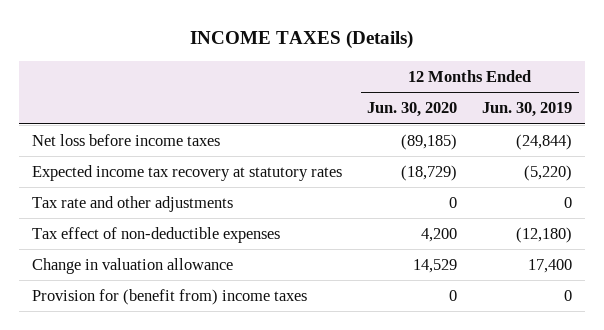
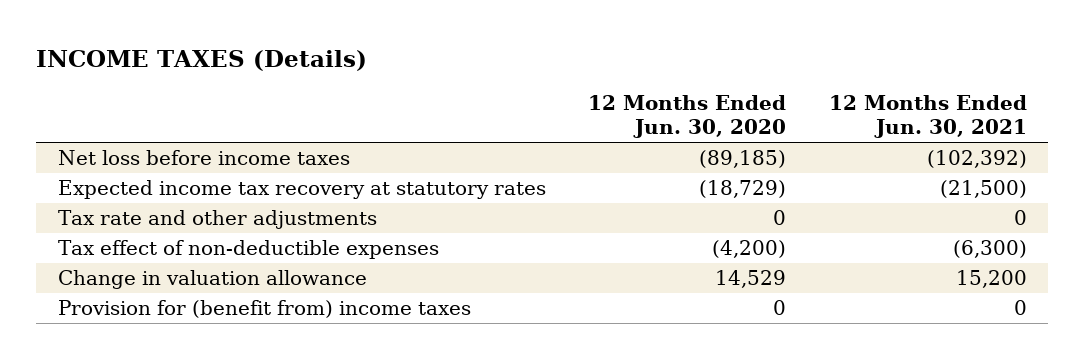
[482,102,573,118] Jun. 30, 2019 -> none
none -> [828,94,1027,139] 12 Months Ended Jun. 30, 2021
[420,228,457,243] 4,200 -> [712,240,787,259] (4,200)

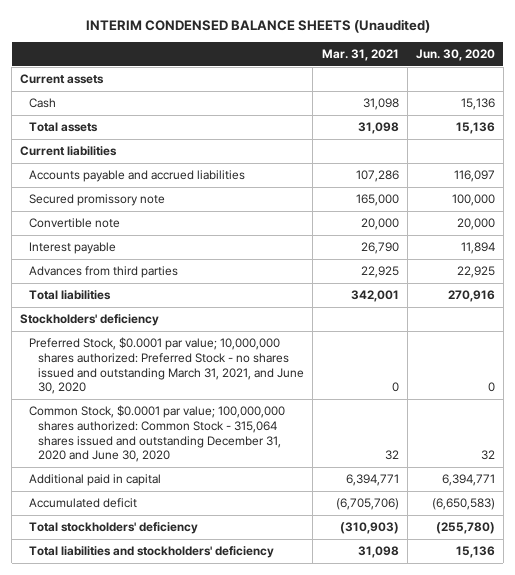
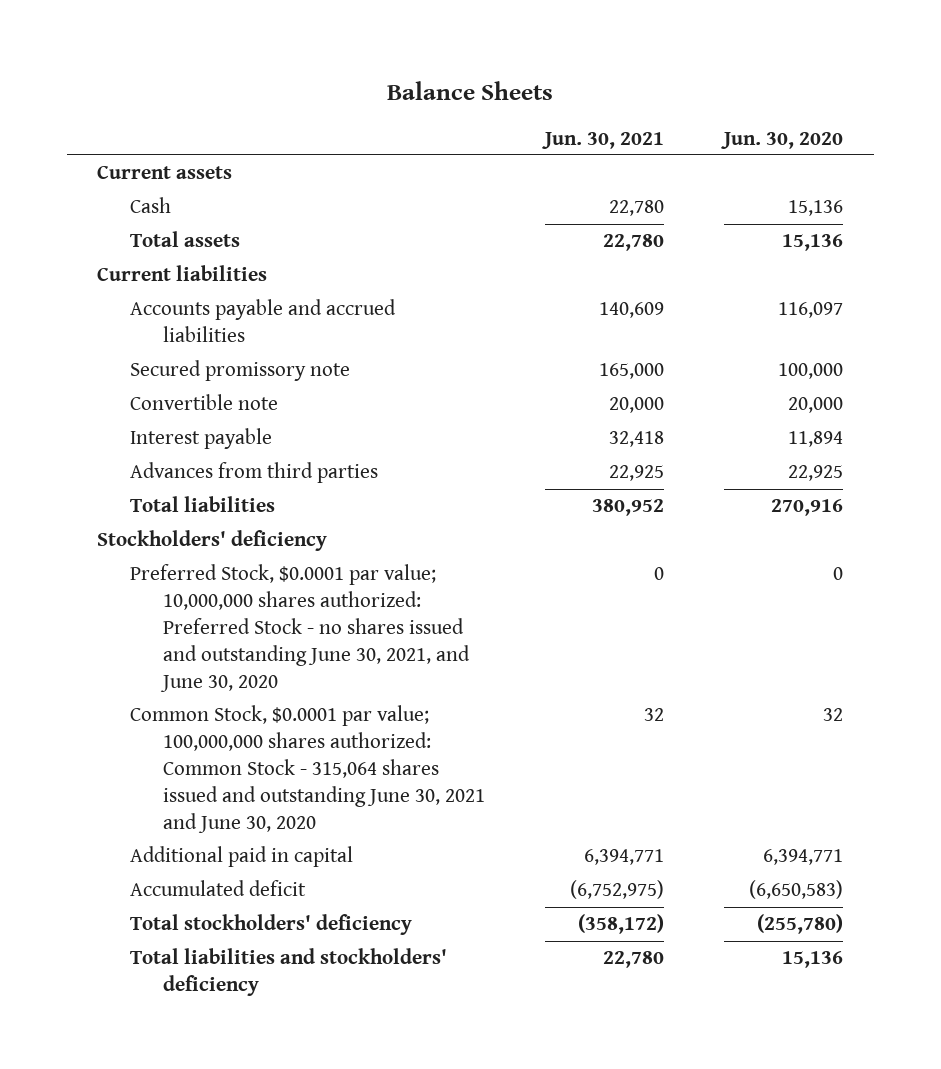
[85,18,430,33] INTERIM CONDENSED BALANCE SHEETS (Unaudited) -> [387,80,554,100] Balance Sheets
[321,48,399,61] Mar. 31, 2021 -> none
none -> [542,131,665,149] Jun. 30, 2021
[29,337,305,395] Preferred Stock, $0.0001 par value; 10,000,000 shares authorized: Preferred Stock - no shares issued and outstanding March 31, 2021, and June 30, 2020 -> [130,564,471,692] Preferred Stock, $0.0001 par value; 10,000,000 shares authorized: Preferred Stock - no shares issued and outstanding June 30, 2021, and June 30, 2020
[29,405,286,463] Common Stock, $0.0001 par value; 100,000,000 shares authorized: Common Stock - 315,064 shares issued and outstanding December 31, 2020 and June 30, 2020 -> [130,705,486,833] Common Stock, $0.0001 par value; 100,000,000 shares authorized: Common Stock - 315,064 shares issued and outstanding June 30, 2021 and June 30, 2020

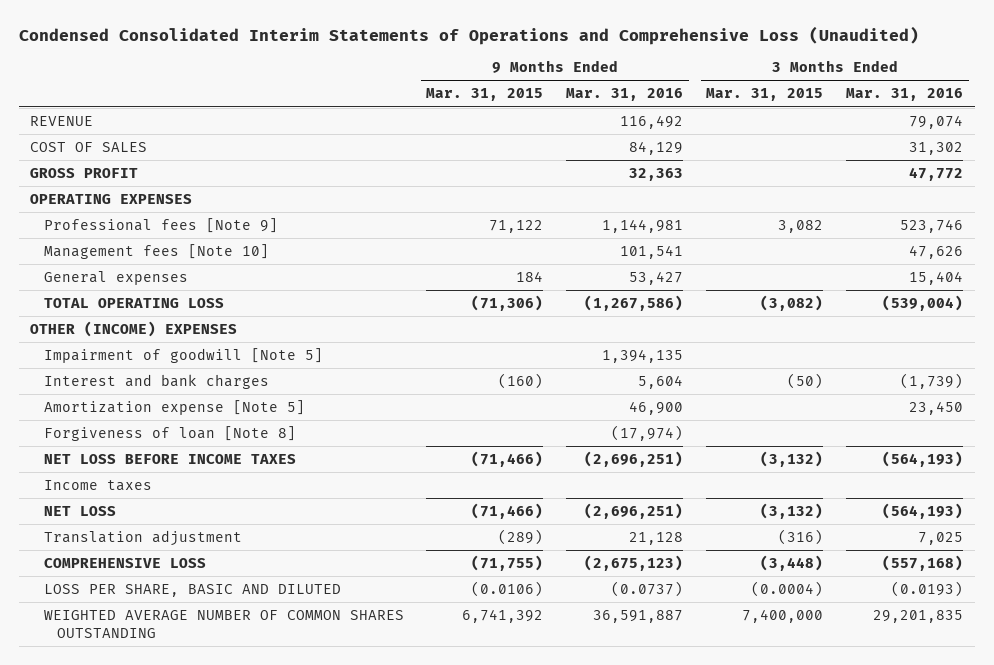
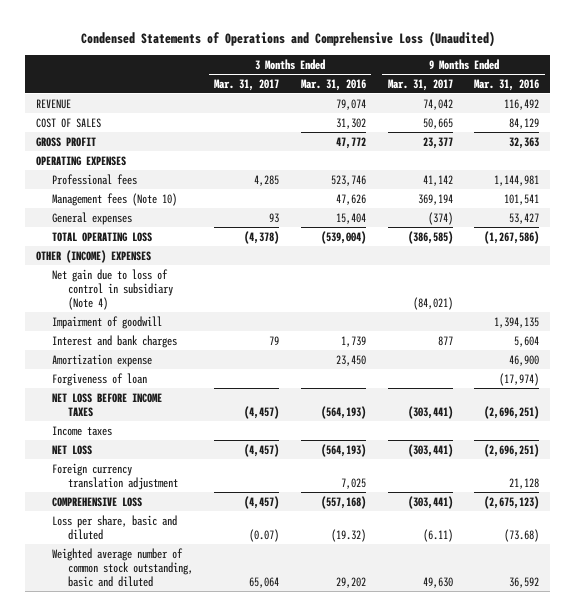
[18,25,919,45] Condensed Consolidated Interim Statements of Operations and Comprehensive Loss (Unaudited) -> [80,31,495,48] Condensed Statements of Operations and Comprehensive Loss (Unaudited)
[426,88,544,102] Mar. 31, 2015 -> none
[706,88,824,102] Mar. 31, 2015 -> none
none -> [214,78,280,91] Mar. 31, 2017
none -> [387,78,453,91] Mar. 31, 2017
[43,217,278,233] Professional fees [Note 9] -> [51,173,137,185] Professional fees
[43,243,269,259] Management fees [Note 10] -> [51,192,177,206] Management fees (Note 10)
none -> [51,268,173,311] Net gain due to loss of control in subsidiary (Note 4)
[43,347,323,363] Impairment of goodwill [Note 5] -> [51,315,162,329] Impairment of goodwill
[900,372,964,389] (1,739) -> [341,335,367,347] 1,739
[43,399,305,415] Amortization expense [Note 5] -> [51,353,152,367] Amortization expense
[43,425,296,441] Forgiveness of loan [Note 8] -> [51,372,147,386] Forgiveness of loan
[43,529,242,546] Translation adjustment -> [51,462,178,490] Foreign currency translation adjustment
[43,583,341,597] LOSS PER SHARE, BASIC AND DILUTED -> [51,514,177,540] Loss per share, basic and diluted
[611,580,684,597] (0.0737) -> [504,528,540,542] (73.68)
[891,580,964,597] (0.0193) -> [331,528,367,542] (19.32)
[43,609,404,638] WEIGHTED AVERAGE NUMBER OF COMMON SHARES OUTSTANDING -> [51,547,193,588] Weighted average number of common stock outstanding, basic and diluted
[593,609,684,623] 36,591,887 -> [509,577,540,589] 36,592
[873,609,964,623] 29,201,835 -> [336,577,367,589] 29,202

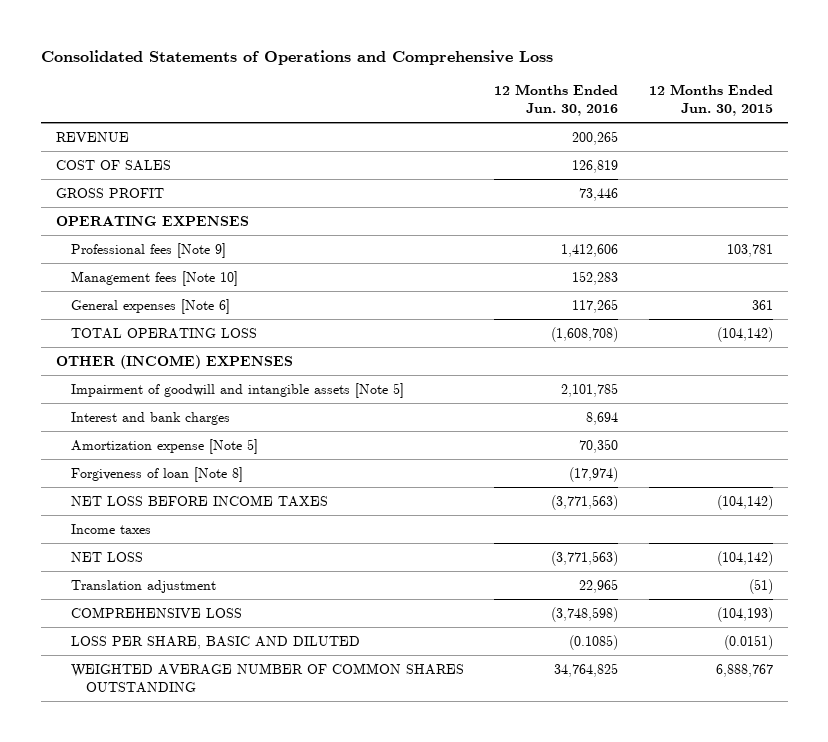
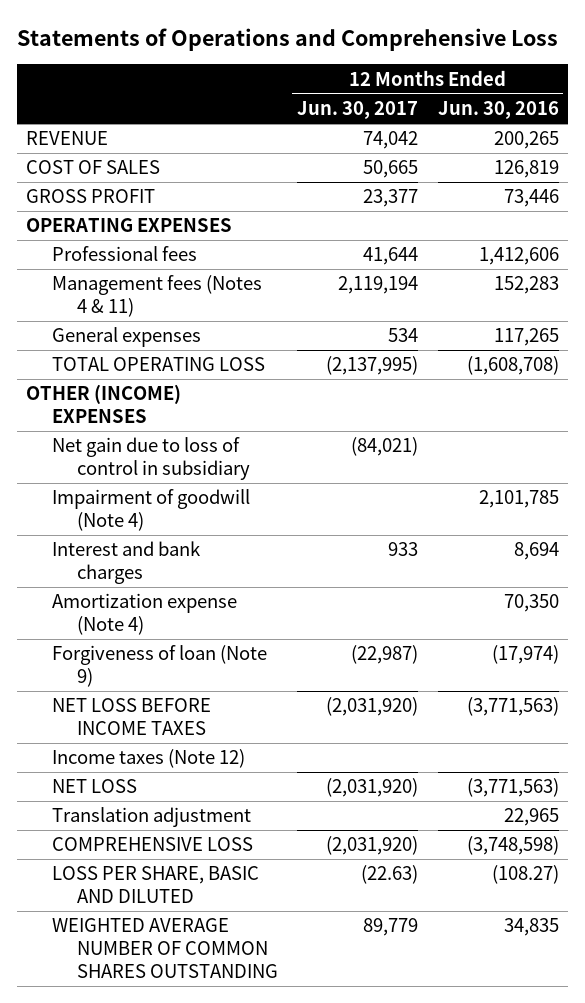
[40,50,553,66] Consolidated Statements of Operations and Comprehensive Loss -> [16,27,558,51] Statements of Operations and Comprehensive Loss
[648,84,773,117] 12 Months Ended Jun. 30, 2015 -> none
none -> [297,101,419,120] Jun. 30, 2017
[71,242,227,258] Professional fees [Note 9] -> [51,246,197,262] Professional fees
[71,270,239,286] Management fees [Note 10] -> [51,275,262,318] Management fees (Notes 4 & 11)
[71,298,231,314] General expenses [Note 6] -> [51,327,201,348] General expenses
none -> [51,437,250,481] Net gain due to loss of control in subsidiary
[71,382,405,398] Impairment of goodwill and intangible assets [Note 5] -> [51,489,250,532] Impairment of goodwill (Note 4)
[71,438,259,454] Amortization expense [Note 5] -> [51,593,237,636] Amortization expense (Note 4)
[71,466,244,482] Forgiveness of loan [Note 8] -> [51,645,267,688] Forgiveness of loan (Note 9)
[71,523,152,534] Income taxes -> [51,749,245,769] Income taxes (Note 12)
[569,634,619,650] (0.1085) -> [491,865,559,885] (108.27)
[554,662,619,677] 34,764,825 -> [503,918,559,937] 34,835

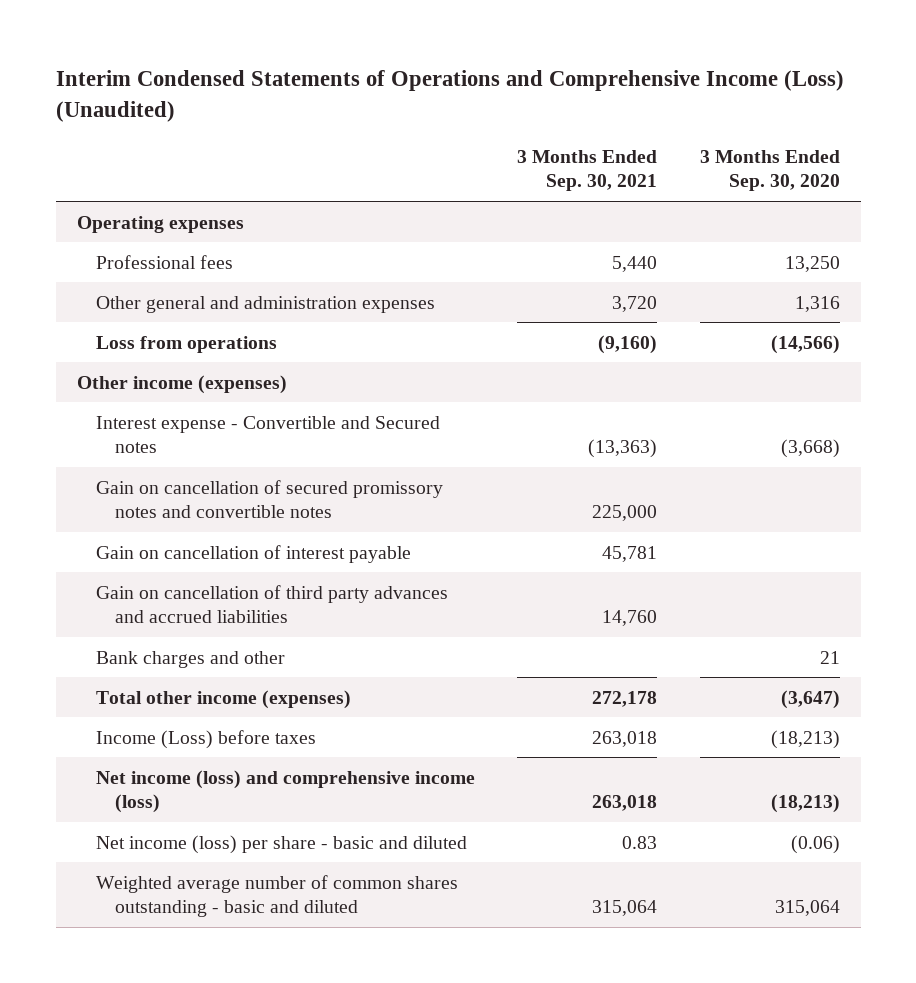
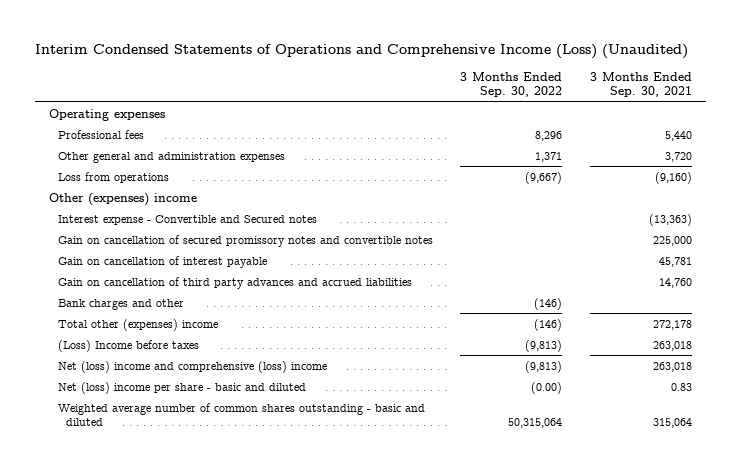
[699,149,840,192] 3 Months Ended Sep. 30, 2020 -> none
none -> [460,71,563,98] 3 Months Ended Sep. 30, 2022
[76,374,287,394] Other income (expenses) -> [49,192,198,206] Other (expenses) income
[95,689,351,709] Total other income (expenses) -> [57,318,218,331] Total other (expenses) income
[95,729,316,749] Income (Loss) before taxes -> [57,339,199,352] (Loss) Income before taxes
[95,769,475,814] Net income (loss) and comprehensive income (loss) -> [57,360,327,373] Net (loss) income and comprehensive (loss) income
[95,834,467,854] Net income (loss) per share - basic and diluted -> [57,381,306,394] Net (loss) income per share - basic and diluted

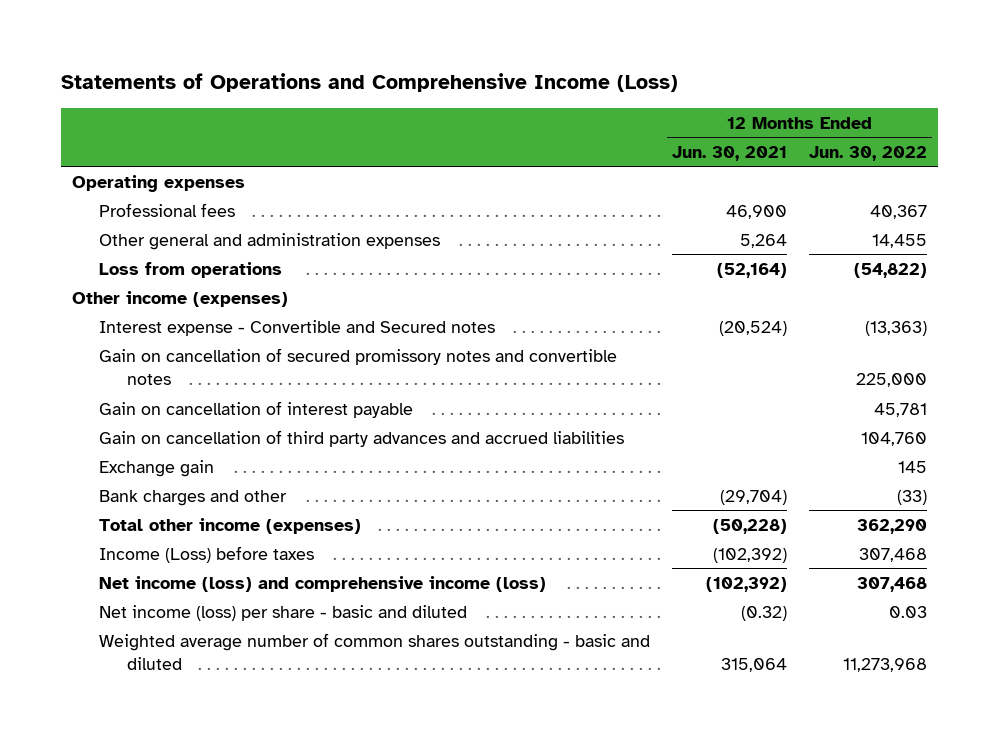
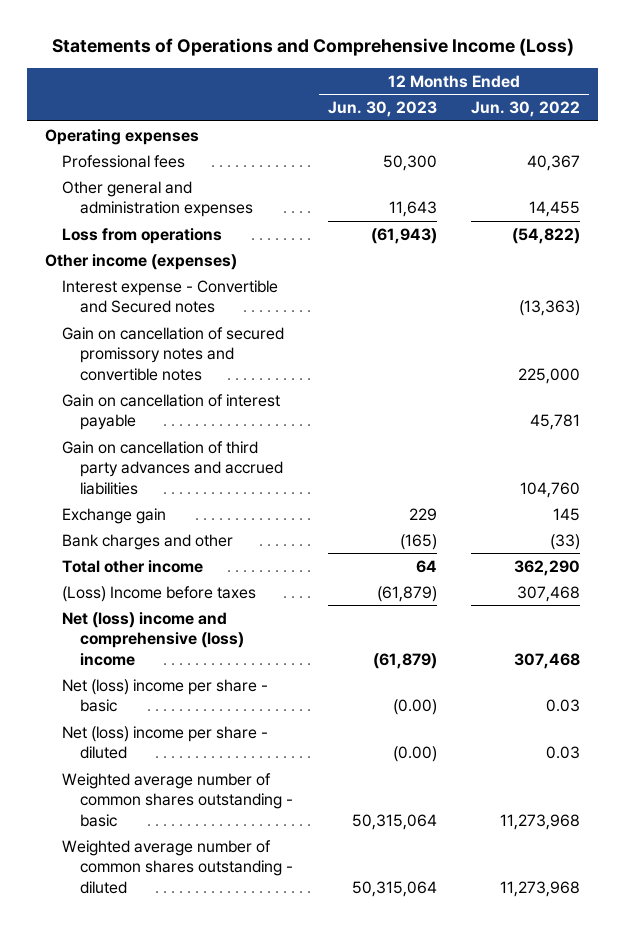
[672,145,788,161] Jun. 30, 2021 -> none
none -> [327,100,437,117] Jun. 30, 2023
[99,517,362,534] Total other income (expenses) -> [62,559,204,573] Total other income
[99,545,315,563] Income (Loss) before taxes -> [62,585,257,602] (Loss) Income before taxes
[99,575,547,592] Net income (loss) and comprehensive income (loss) -> [62,611,245,666] Net (loss) income and comprehensive (loss) income
[99,604,468,621] Net income (loss) per share - basic and diluted -> [62,678,269,713] Net (loss) income per share - basic
none -> [62,725,269,760] Net (loss) income per share - diluted
[99,632,651,671] Weighted average number of common shares outstanding - basic and diluted -> [62,772,294,827] Weighted average number of common shares outstanding - basic
none -> [62,839,294,894] Weighted average number of common shares outstanding - diluted

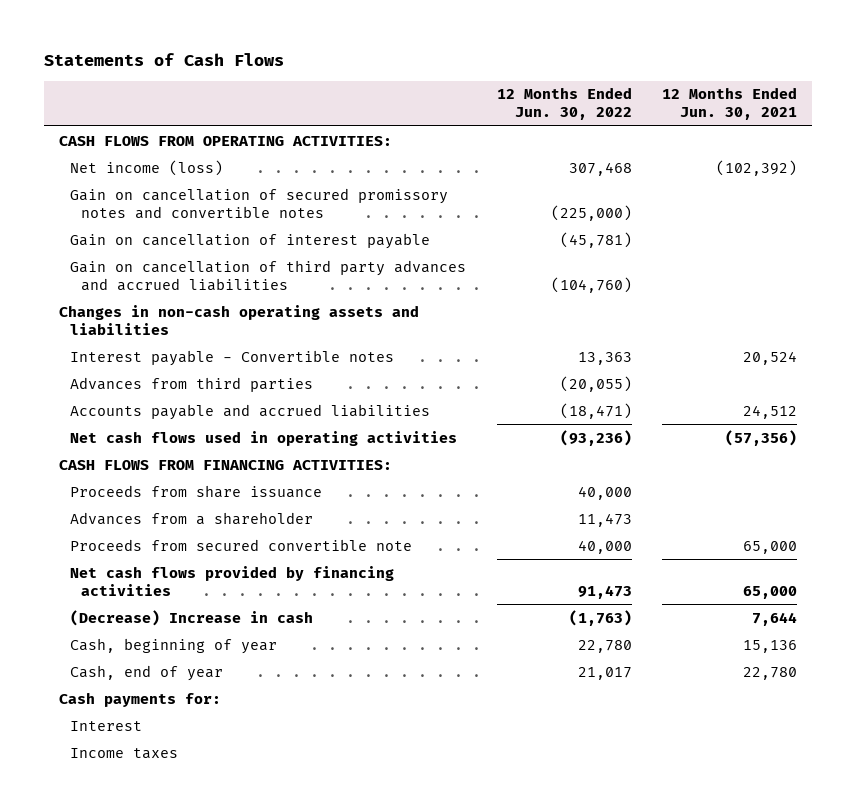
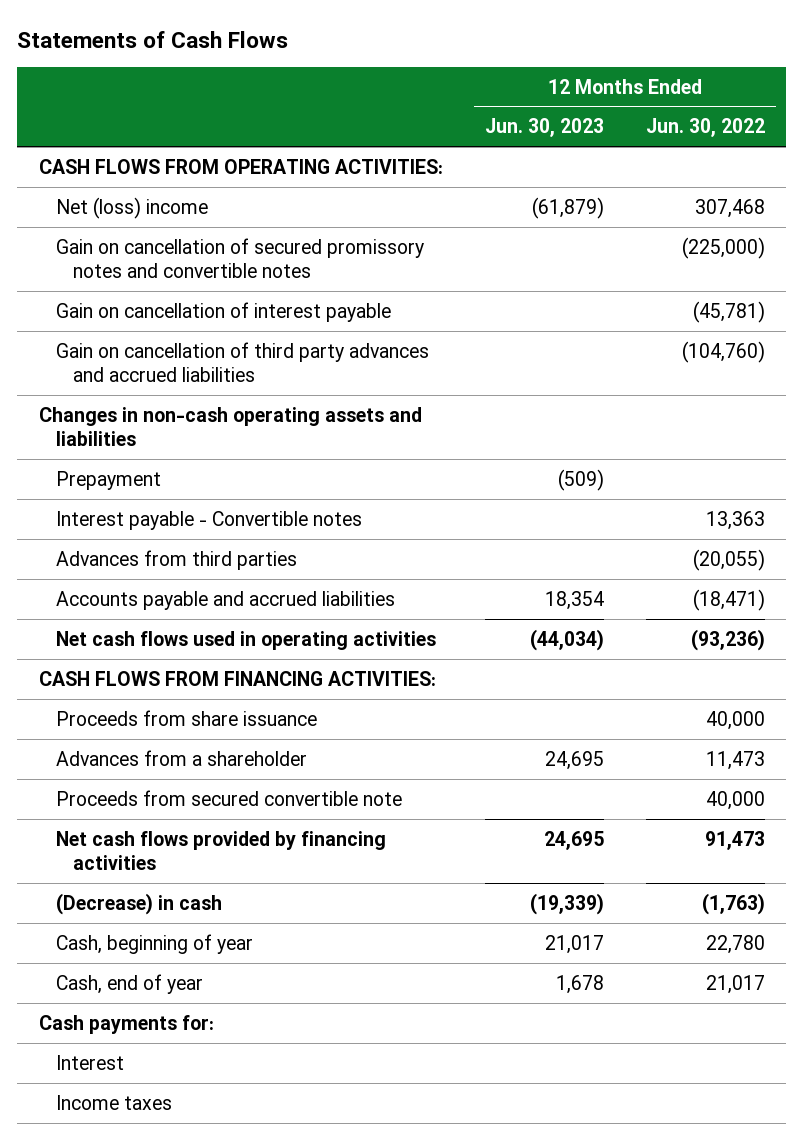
[661,87,797,121] 12 Months Ended Jun. 30, 2021 -> none
none -> [484,118,604,138] Jun. 30, 2023
[70,159,224,176] Net income (loss) -> [55,196,208,219] Net (loss) income
none -> [55,470,161,490] Prepayment
[70,609,314,626] (Decrease) Increase in cash -> [55,892,222,915] (Decrease) in cash

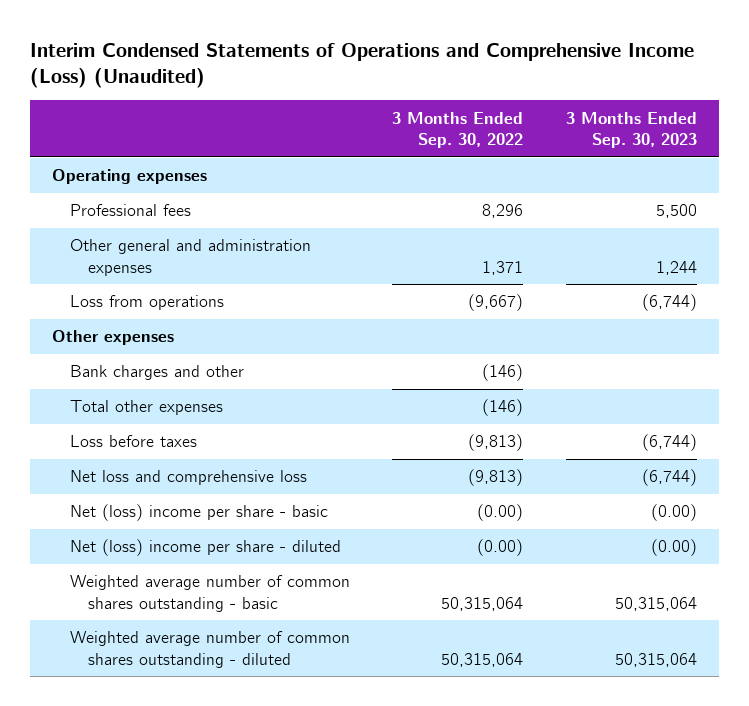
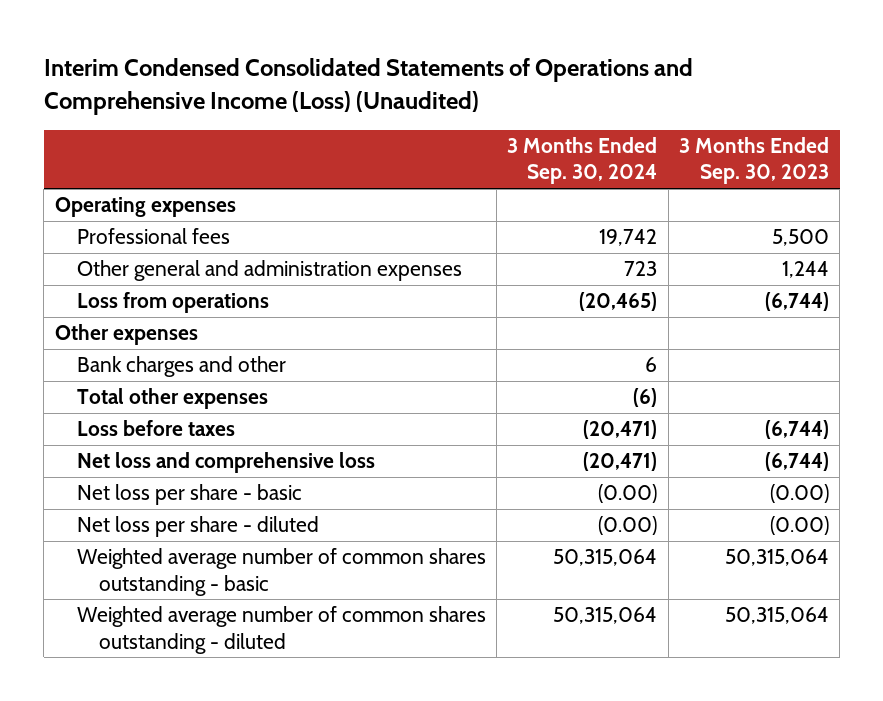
[30,42,695,89] Interim Condensed Statements of Operations and Comprehensive Income (Loss) (Unaudited) -> [43,58,693,115] Interim Condensed Consolidated Statements of Operations and Comprehensive Income (Loss) (Unaudited)
[392,111,524,149] 3 Months Ended Sep. 30, 2022 -> none
none -> [507,137,658,185] 3 Months Ended Sep. 30, 2024
[69,504,328,522] Net (loss) income per share - basic -> [76,484,302,506] Net loss per share - basic
[69,539,341,557] Net (loss) income per share - diluted -> [76,516,319,538] Net loss per share - diluted

